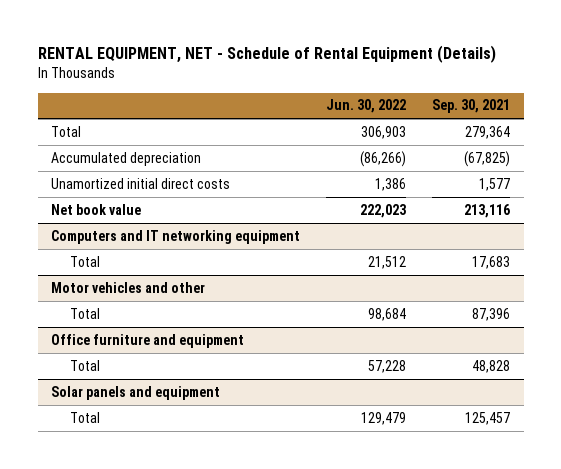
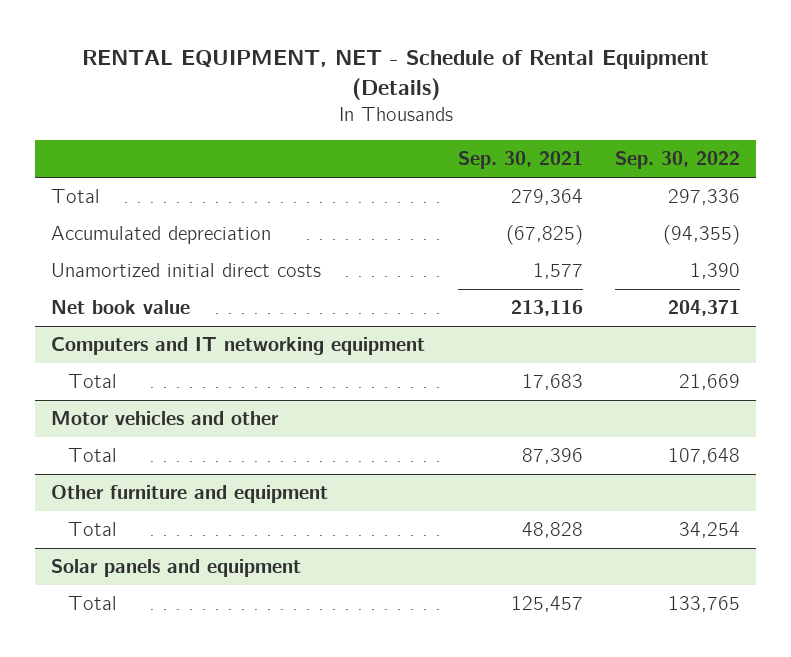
[326,99,407,114] Jun. 30, 2022 -> none
none -> [615,151,741,170] Sep. 30, 2022
[50,333,244,348] Office furniture and equipment -> [51,485,329,504] Other furniture and equipment

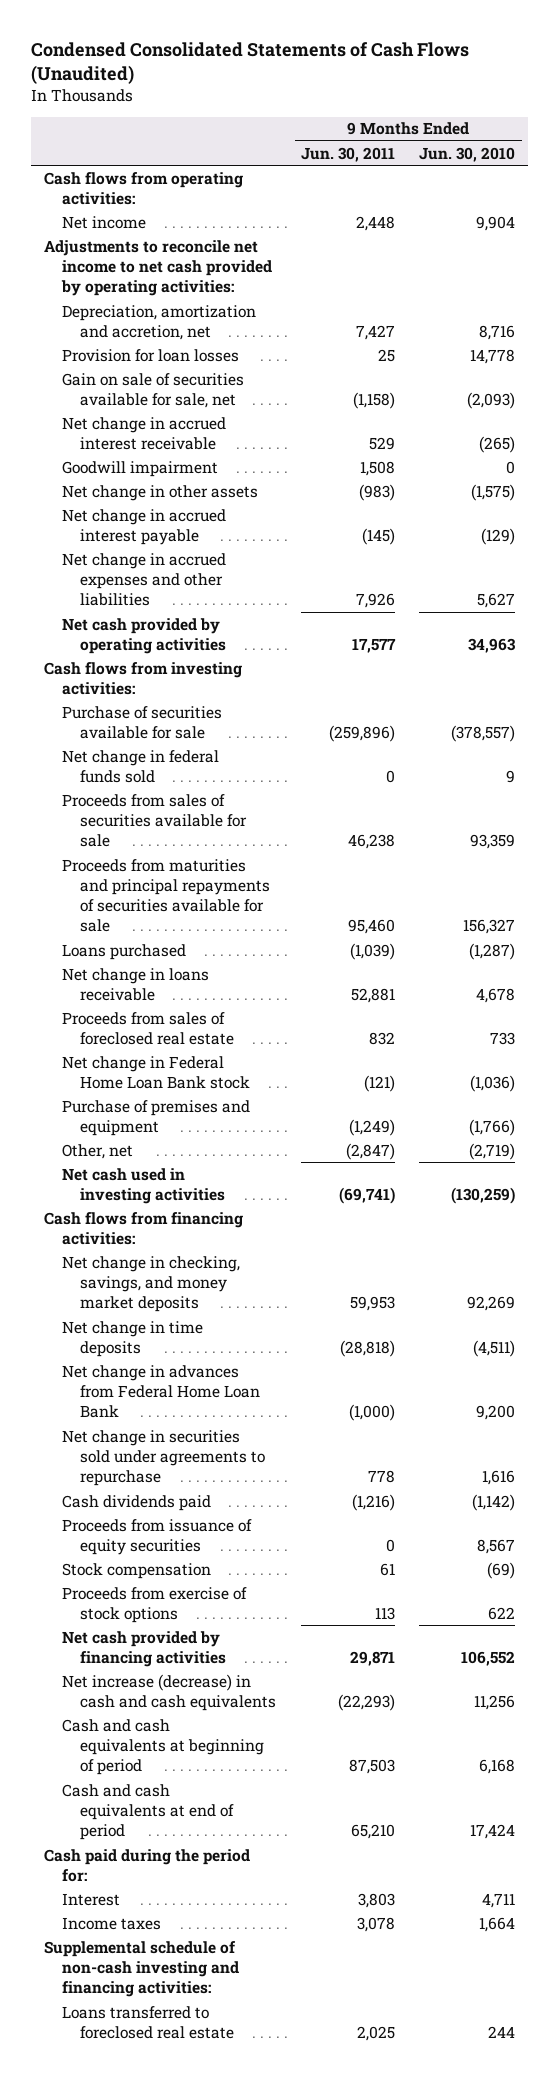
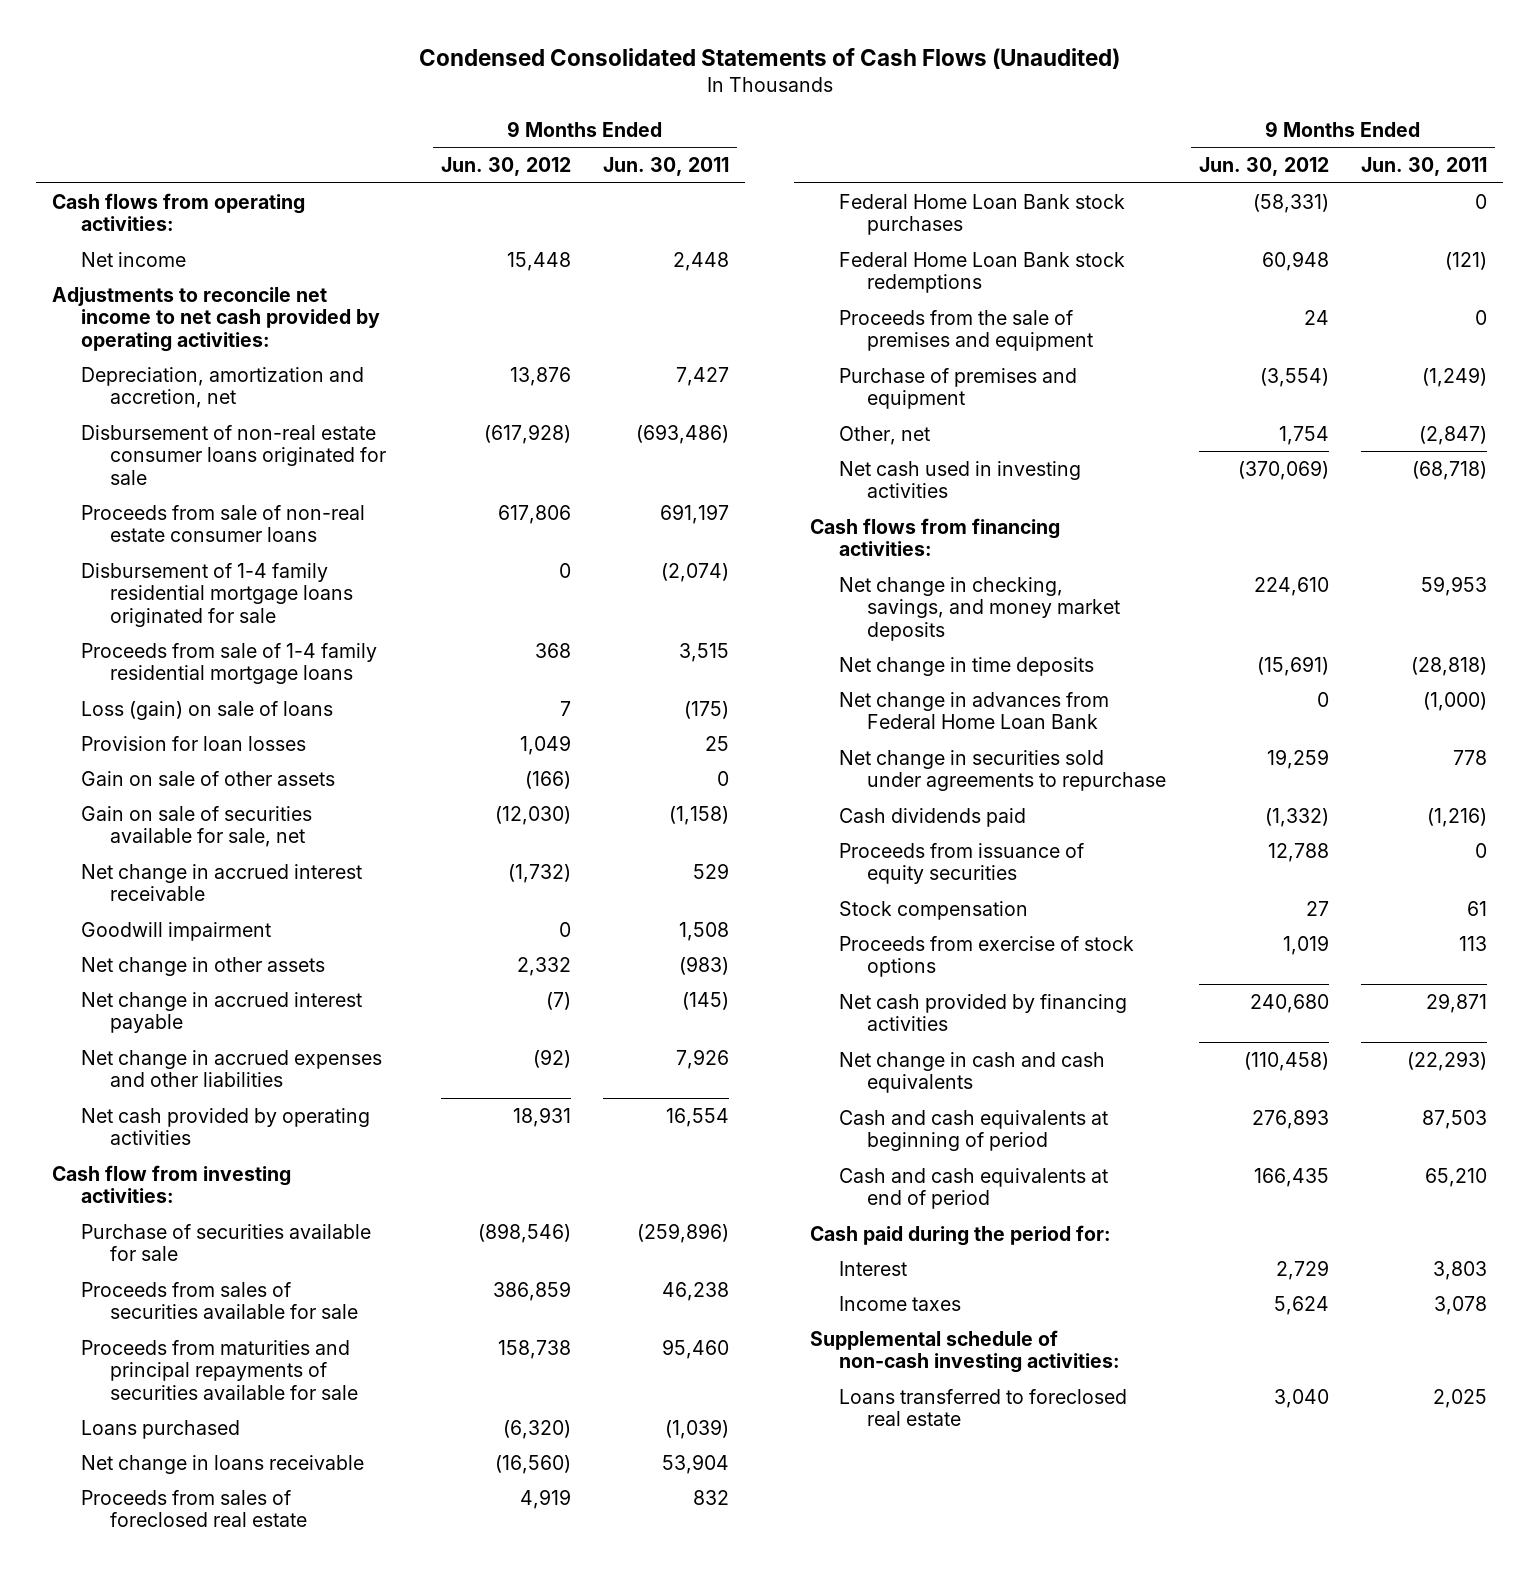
[419,146,516,162] Jun. 30, 2010 -> none
none -> [441,157,572,177] Jun. 30, 2012
none -> [81,424,386,485] Disbursement of non-real estate consumer loans originated for sale
none -> [81,504,366,543] Proceeds from sale of non-real estate consumer loans
none -> [81,562,353,627] Disbursement of 1-4 family residential mortgage loans originated for sale
none -> [81,642,378,685] Proceeds from sale of 1-4 family residential mortgage loans
none -> [81,700,334,720] Loss (gain) on sale of loans
none -> [81,770,336,786] Gain on sale of other assets
[351,637,396,653] 17,577 -> [666,1107,730,1127] 16,554
[43,661,242,695] Cash flows from investing activities: -> [52,1164,292,1204] Cash flow from investing activities:
[61,749,219,783] Net change in federal funds sold -> none
[350,987,395,1003] 52,881 -> [662,1453,730,1474] 53,904
none -> [838,193,1125,236] Federal Home Loan Bank stock purchases
[61,1055,251,1089] Net change in Federal Home Loan Bank stock -> [838,251,1125,294] Federal Home Loan Bank stock redemptions
none -> [838,309,1094,352] Proceeds from the sale of premises and equipment
[338,1186,395,1204] (69,741) -> [1411,460,1487,480] (68,718)
[61,1673,277,1711] Net increase (decrease) in cash and cash equivalents -> [838,1051,1105,1094] Net change in cash and cash equivalents
[43,1940,239,1998] Supplemental schedule of non-cash investing and financing activities: -> [809,1329,1120,1374] Supplemental schedule of non-cash investing activities:

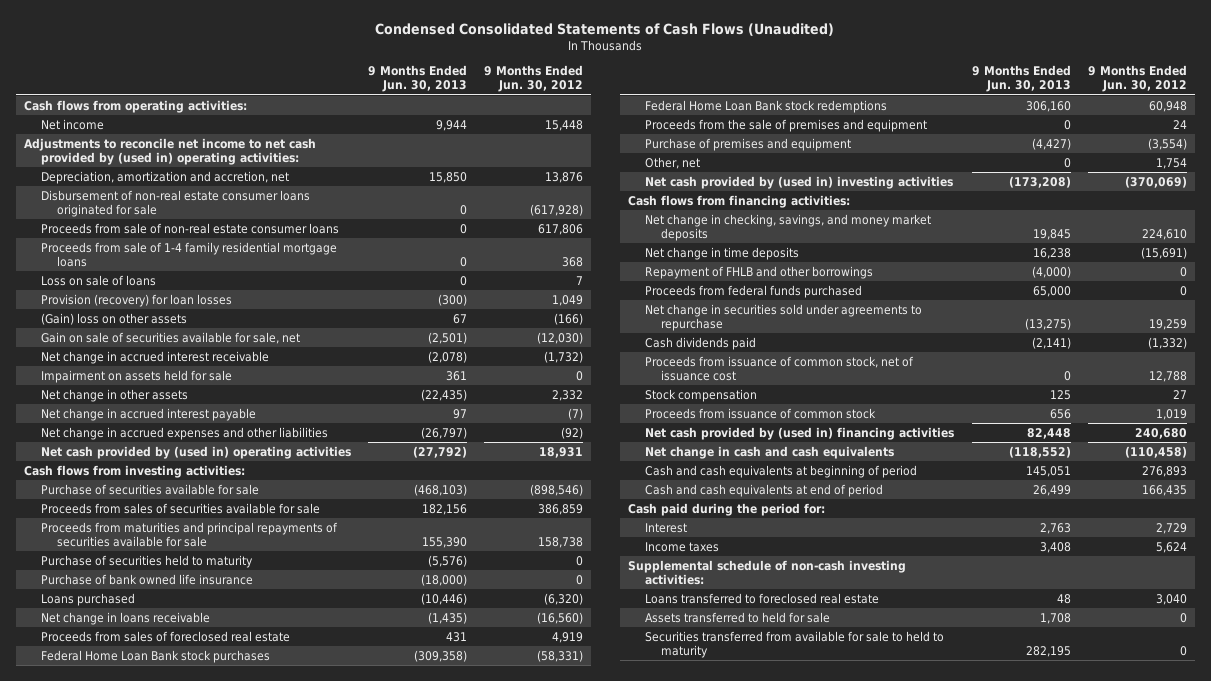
[603,157,730,177] Jun. 30, 2011 -> none
none -> [367,65,467,93] 9 Months Ended Jun. 30, 2013
[52,286,381,352] Adjustments to reconcile net income to net cash provided by operating activities: -> [24,137,317,165] Adjustments to reconcile net income to net cash provided by (used in) operating activities:
[81,562,353,627] Disbursement of 1-4 family residential mortgage loans originated for sale -> none
[81,700,334,720] Loss (gain) on sale of loans -> [40,274,156,286] Loss on sale of loans
[81,735,307,751] Provision for loan losses -> [40,293,232,307] Provision (recovery) for loan losses
[81,770,336,786] Gain on sale of other assets -> [40,312,187,325] (Gain) loss on other assets
[81,921,272,941] Goodwill impairment -> none
none -> [40,369,232,383] Impairment on assets held for sale
[81,1107,371,1146] Net cash provided by operating activities -> [40,445,351,459] Net cash provided by (used in) operating activities
[52,1164,292,1204] Cash flow from investing activities: -> [24,464,246,478] Cash flows from investing activities:
none -> [40,554,253,568] Purchase of securities held to maturity
none -> [40,573,253,585] Purchase of bank owned life insurance
[838,460,1081,499] Net cash used in investing activities -> [644,175,953,189] Net cash provided by (used in) investing activities
[838,691,1109,730] Net change in advances from Federal Home Loan Bank -> none
none -> [644,265,873,279] Repayment of FHLB and other borrowings
none -> [644,284,862,298] Proceeds from federal funds purchased
[838,842,1084,885] Proceeds from issuance of equity securities -> [644,355,914,381] Proceeds from issuance of common stock, net of issuance cost
[838,935,1134,978] Proceeds from exercise of stock options -> [644,407,876,419] Proceeds from issuance of common stock
[838,993,1127,1032] Net cash provided by financing activities -> [644,426,954,440] Net cash provided by (used in) financing activities
none -> [644,611,830,623] Assets transferred to held for sale
none -> [644,630,944,658] Securities transferred from available for sale to held to maturity

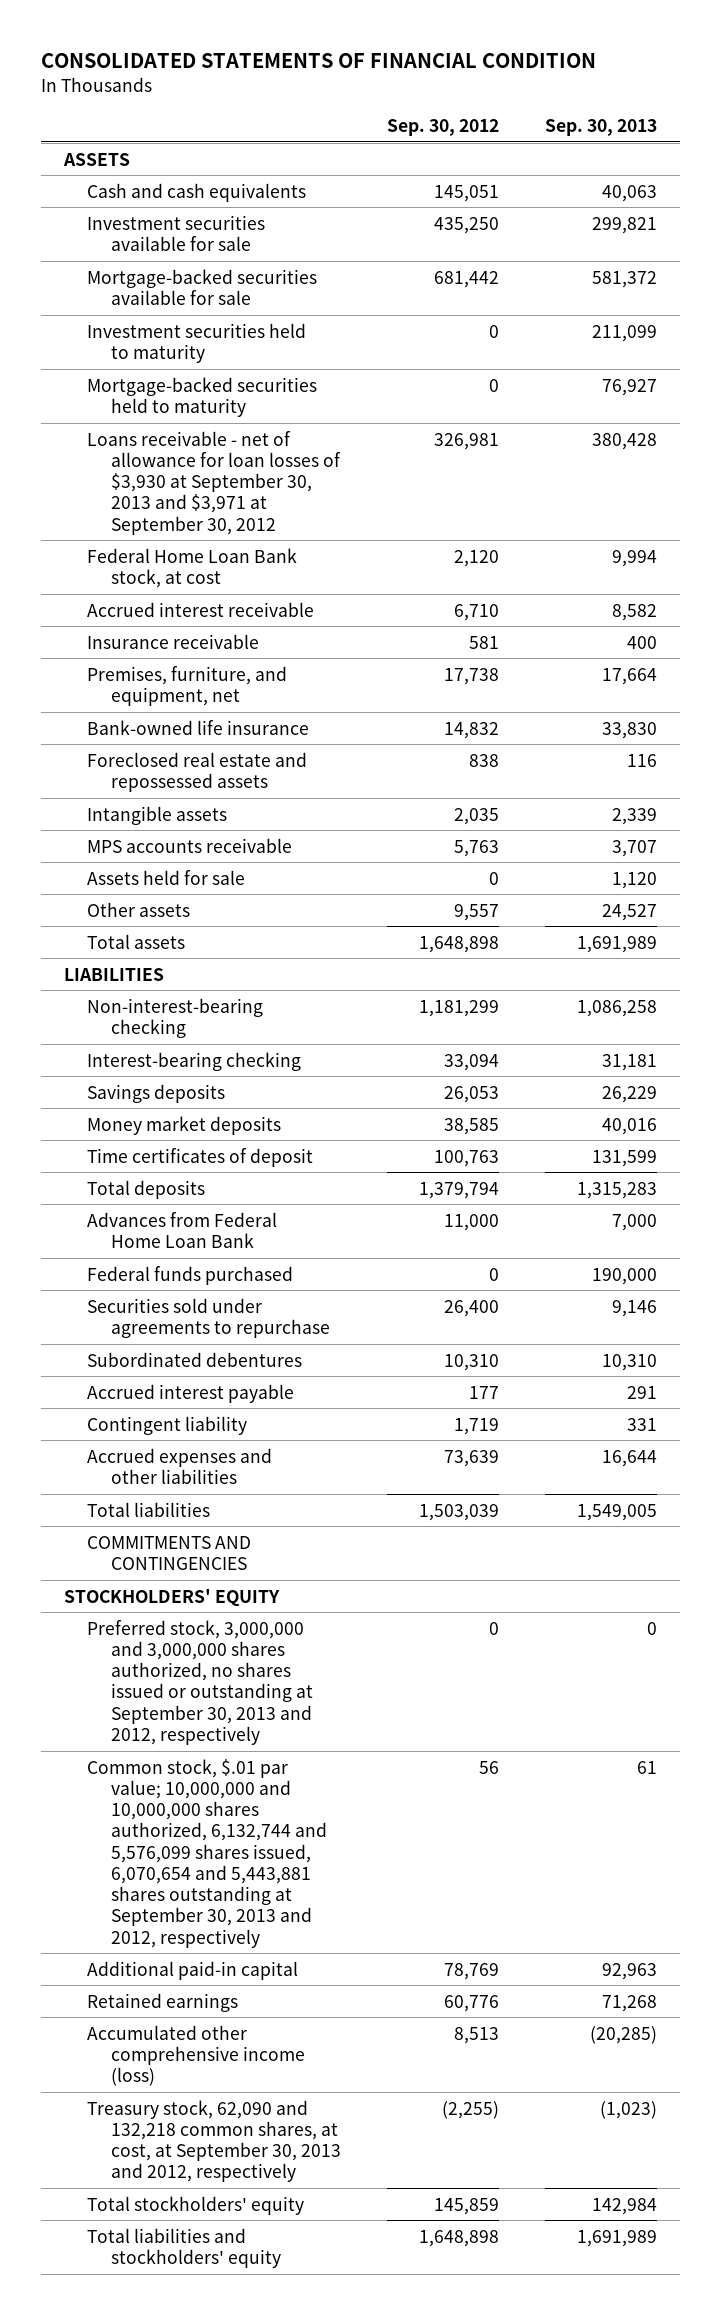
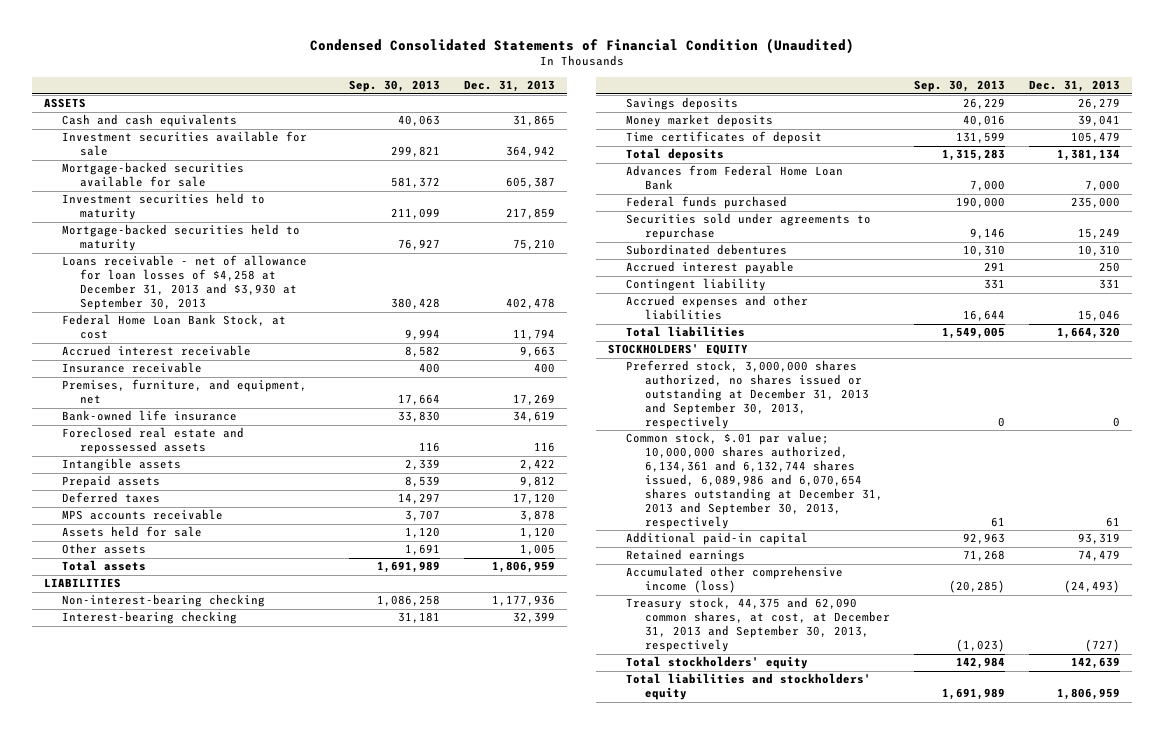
[41,53,597,69] CONSOLIDATED STATEMENTS OF FINANCIAL CONDITION -> [309,37,854,54] Condensed Consolidated Statements of Financial Condition (Unaudited)
[386,119,499,137] Sep. 30, 2012 -> none
none -> [464,80,556,93] Dec. 31, 2013
[87,430,341,535] Loans receivable - net of allowance for loan losses of $3,930 at September 30, 2013 and $3,971 at September 30, 2012 -> [62,255,308,311] Loans receivable - net of allowance for loan losses of $4,258 at December 31, 2013 and $3,930 at September 30, 2013
[87,547,298,588] Federal Home Loan Bank stock, at cost -> [62,314,287,340] Federal Home Loan Bank Stock, at cost
none -> [62,475,161,489] Prepaid assets
none -> [62,492,161,504] Deferred taxes
[602,903,658,921] 24,527 -> [405,544,441,556] 1,691
[87,1535,252,1570] COMMITMENTS AND CONTINGENCIES -> none
[87,1619,313,1745] Preferred stock, 3,000,000 and 3,000,000 shares authorized, no shares issued or outstanding at September 30, 2013 and 2012, respectively -> [626,360,869,430] Preferred stock, 3,000,000 shares authorized, no shares issued or outstanding at December 31, 2013 and September 30, 2013, respectively
[87,1758,327,1948] Common stock, $.01 par value; 10,000,000 and 10,000,000 shares authorized, 6,132,744 and 5,576,099 shares issued, 6,070,654 and 5,443,881 shares outstanding at September 30, 2013 and 2012, respectively -> [626,432,883,529] Common stock, $.01 par value; 10,000,000 shares authorized, 6,134,361 and 6,132,744 shares issued, 6,089,986 and 6,070,654 shares outstanding at December 31, 2013 and September 30, 2013, respectively
[87,2099,341,2183] Treasury stock, 62,090 and 132,218 common shares, at cost, at September 30, 2013 and 2012, respectively -> [626,597,890,653] Treasury stock, 44,375 and 62,090 common shares, at cost, at December 31, 2013 and September 30, 2013, respectively

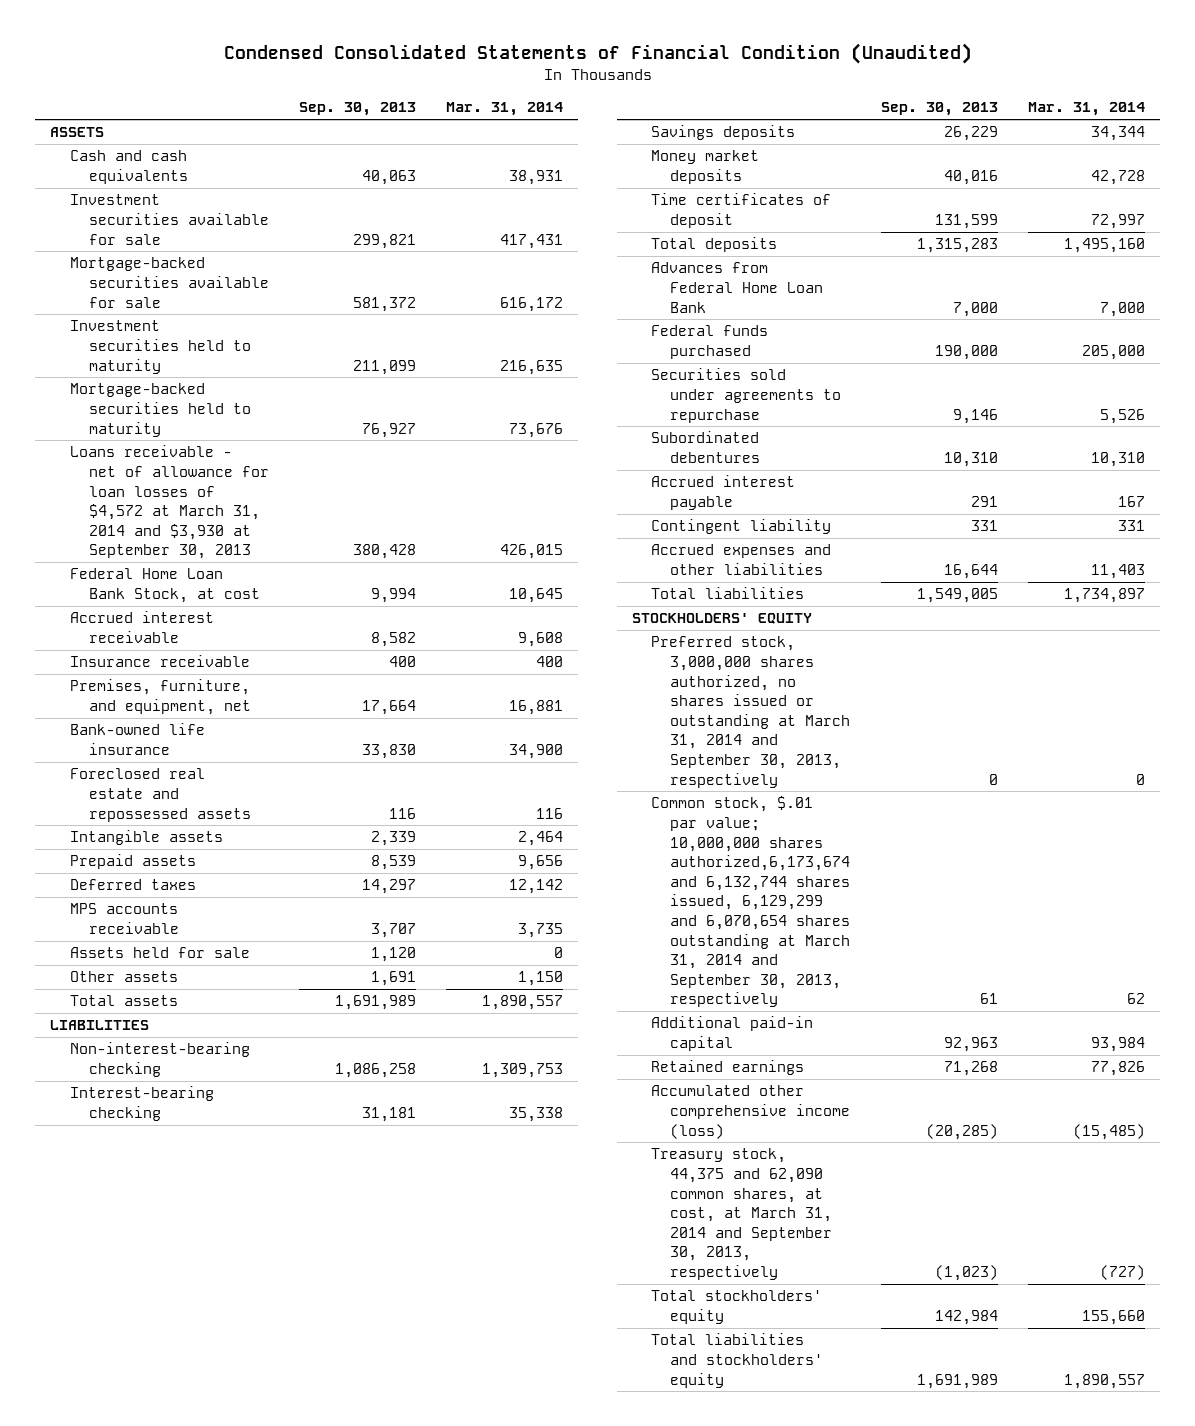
[464,80,556,93] Dec. 31, 2013 -> none
none -> [446,102,564,117] Mar. 31, 2014
[62,255,308,311] Loans receivable - net of allowance for loan losses of $4,258 at December 31, 2013 and $3,930 at September 30, 2013 -> [69,445,270,560] Loans receivable - net of allowance for loan losses of $4,572 at March 31, 2014 and $3,930 at September 30, 2013
[626,360,869,430] Preferred stock, 3,000,000 shares authorized, no shares issued or outstanding at December 31, 2013 and September 30, 2013, respectively -> [651,636,851,788] Preferred stock, 3,000,000 shares authorized, no shares issued or outstanding at March 31, 2014 and September 30, 2013, respectively
[626,432,883,529] Common stock, $.01 par value; 10,000,000 shares authorized, 6,134,361 and 6,132,744 shares issued, 6,089,986 and 6,070,654 shares outstanding at December 31, 2013 and September 30, 2013, respectively -> [651,796,851,1008] Common stock, $.01 par value; 10,000,000 shares authorized,6,173,674 and 6,132,744 shares issued, 6,129,299 and 6,070,654 shares outstanding at March 31, 2014 and September 30, 2013, respectively
[626,597,890,653] Treasury stock, 44,375 and 62,090 common shares, at cost, at December 31, 2013 and September 30, 2013, respectively -> [651,1148,833,1281] Treasury stock, 44,375 and 62,090 common shares, at cost, at March 31, 2014 and September 30, 2013, respectively

